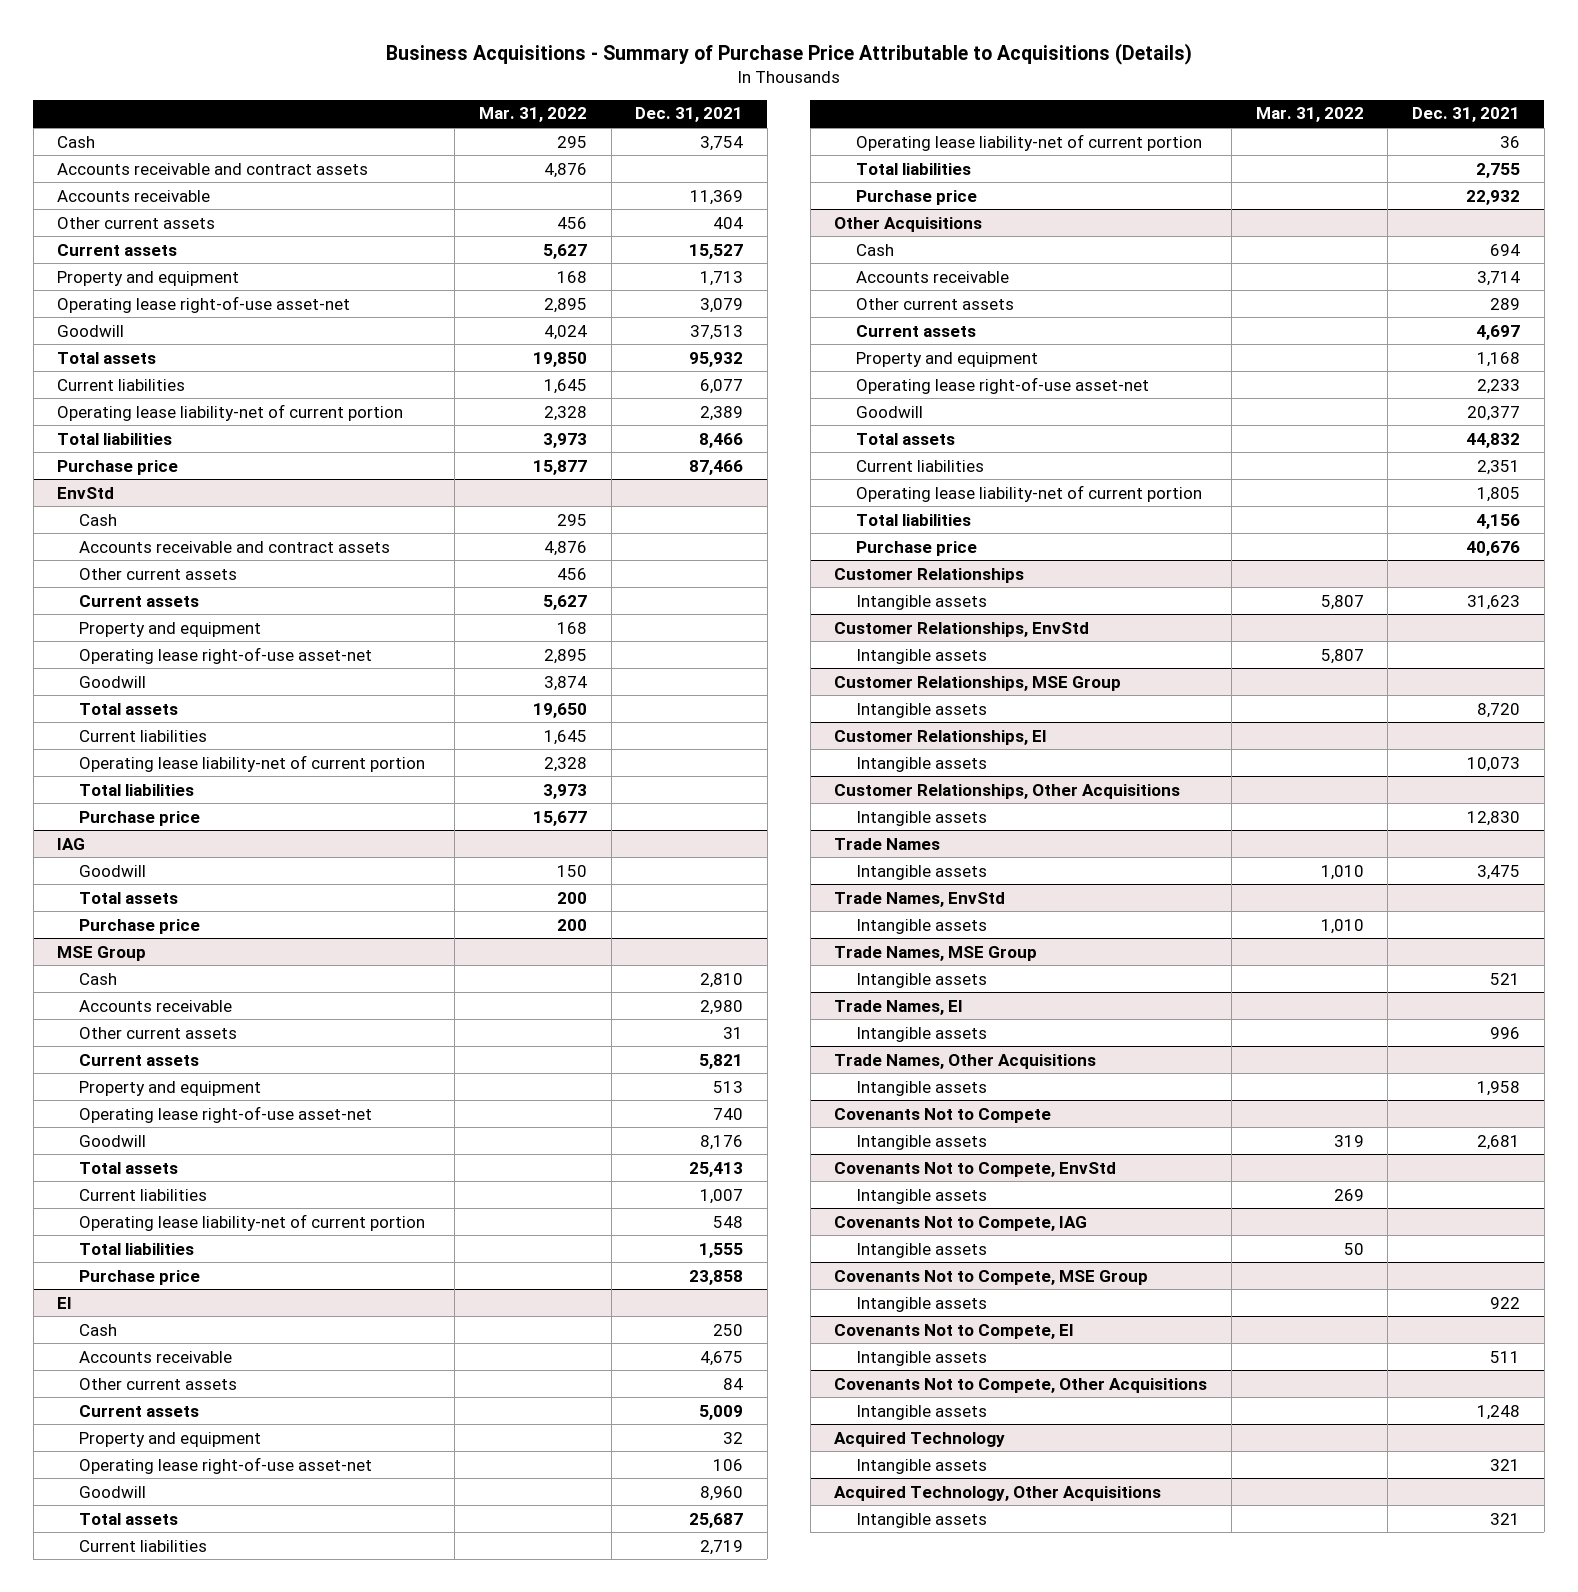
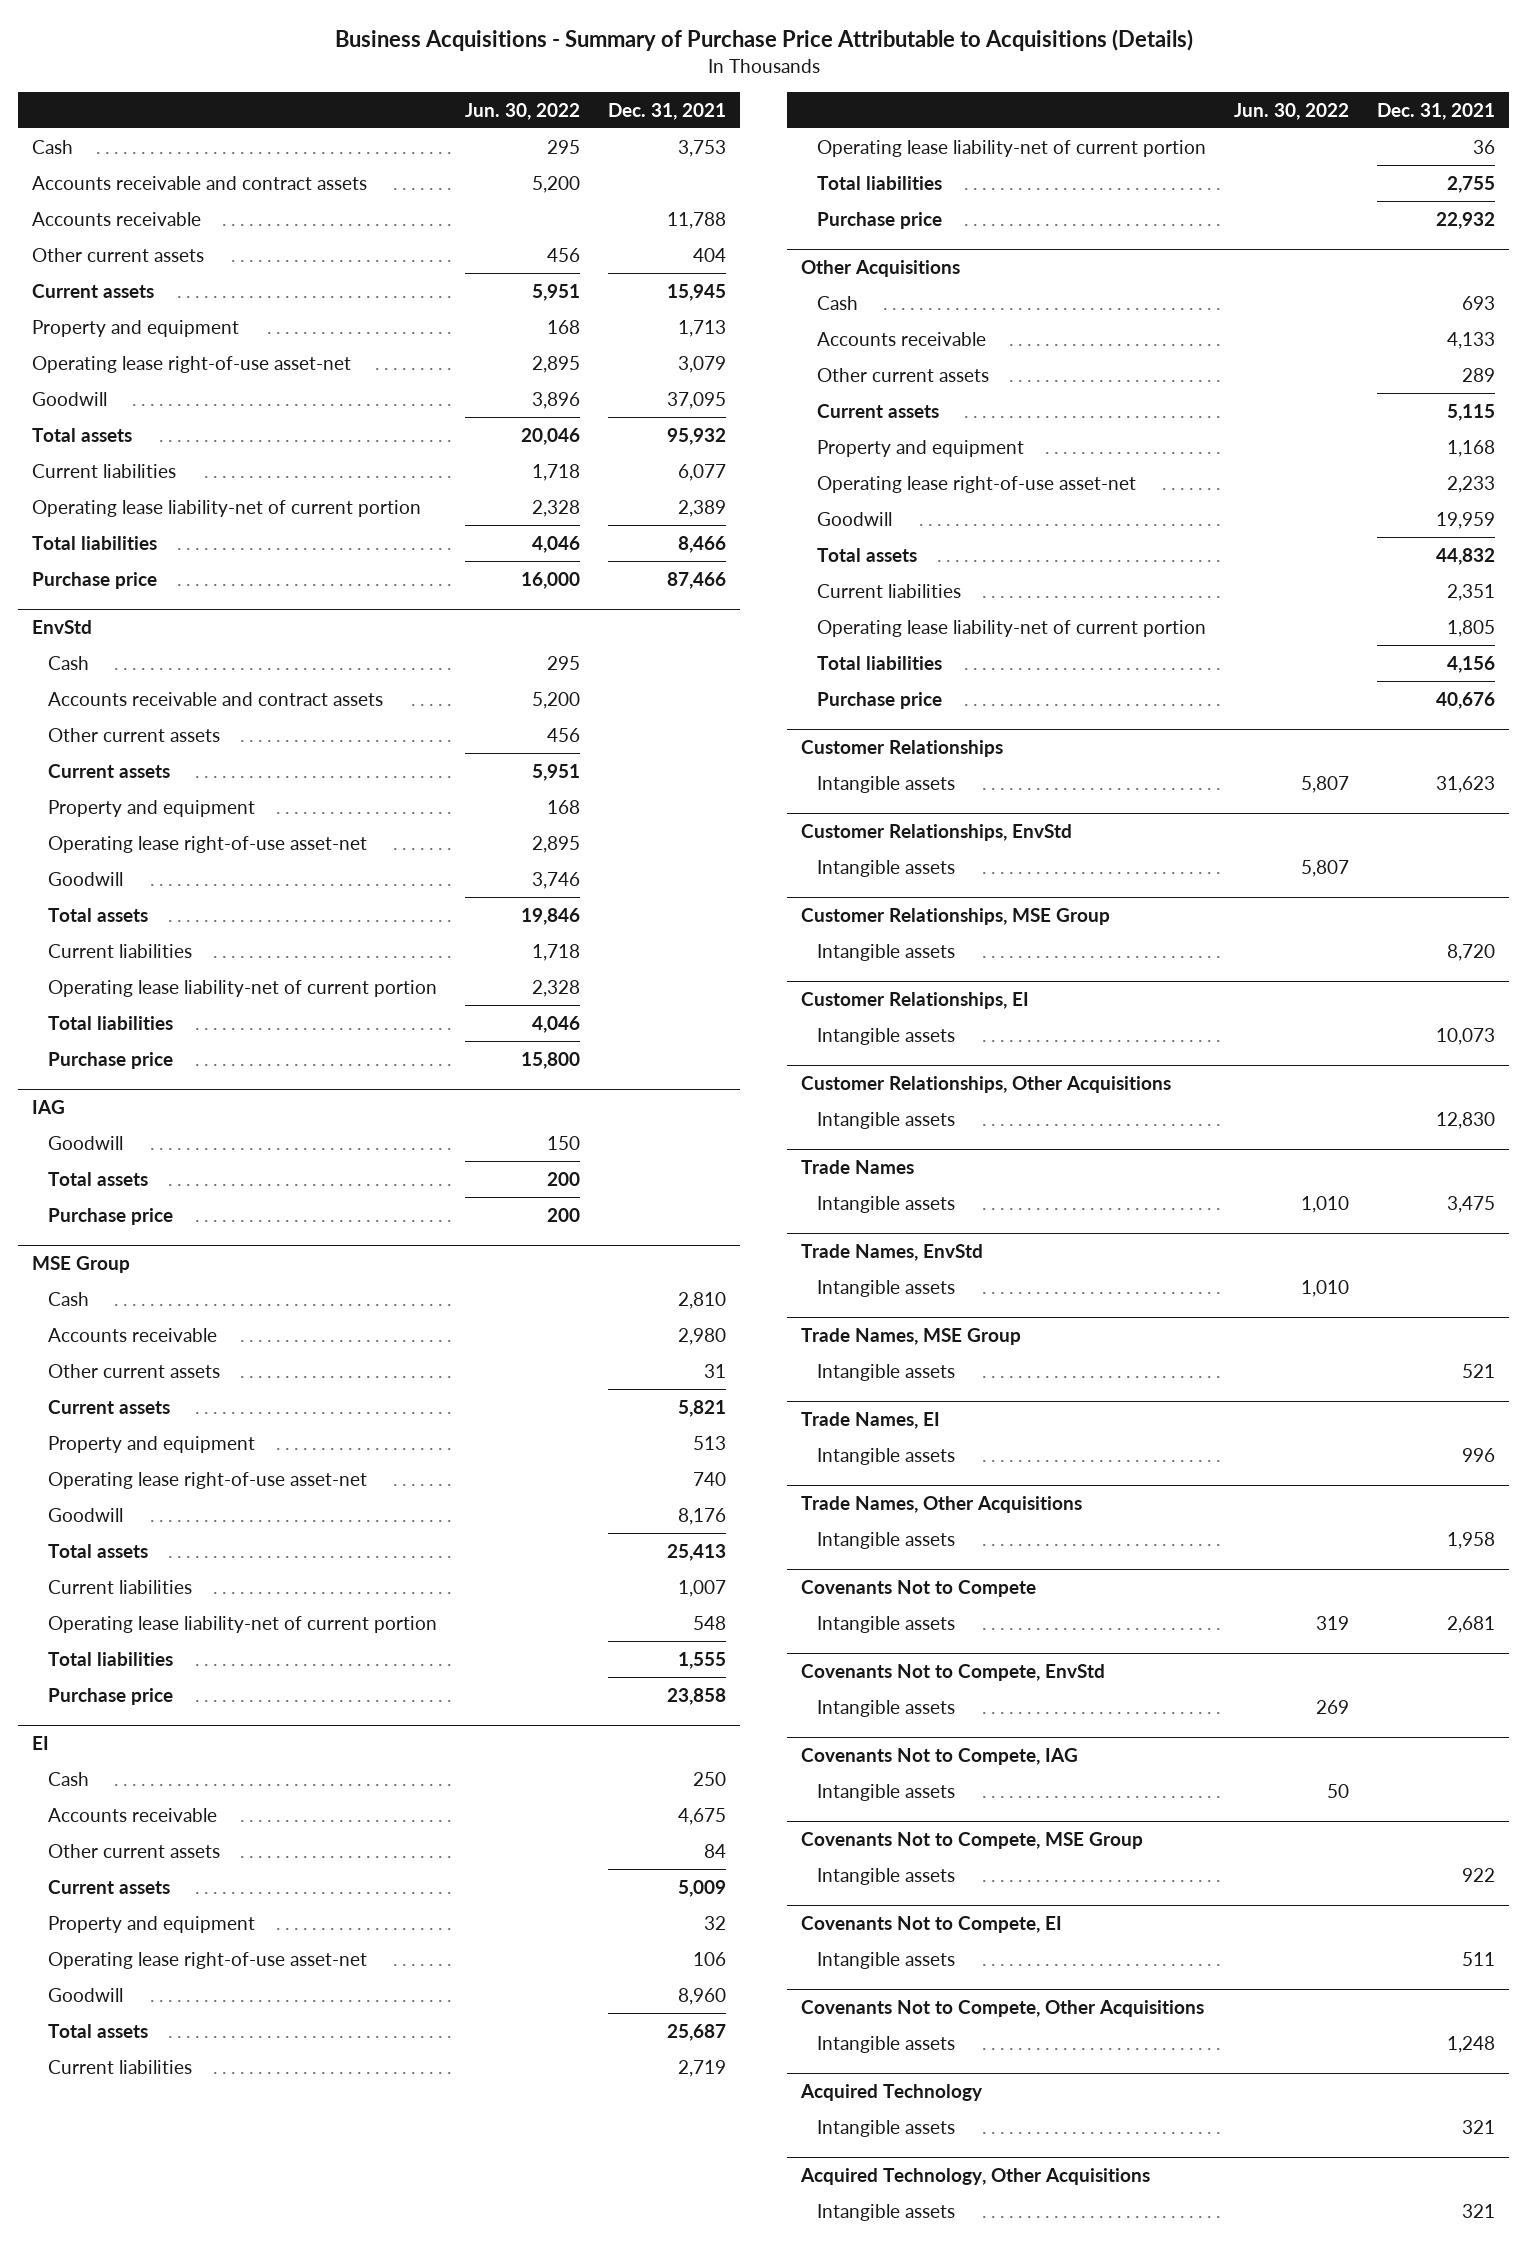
[478,107,587,123] Mar. 31, 2022 -> none
none -> [465,102,581,120] Jun. 30, 2022
[700,135,744,151] 3,754 -> [678,139,727,157] 3,753
[690,189,744,205] 11,369 -> [667,211,727,229] 11,788
[689,243,744,259] 15,527 -> [667,283,727,301] 15,945
[690,324,744,340] 37,513 -> [667,391,727,409] 37,095
[1490,243,1521,256] 694 -> [1462,295,1496,310] 693
[1477,270,1521,286] 3,714 -> [1447,331,1496,349] 4,133
[1476,324,1521,340] 4,697 -> [1447,403,1496,421] 5,115
[1467,405,1521,421] 20,377 -> [1436,511,1496,529] 19,959

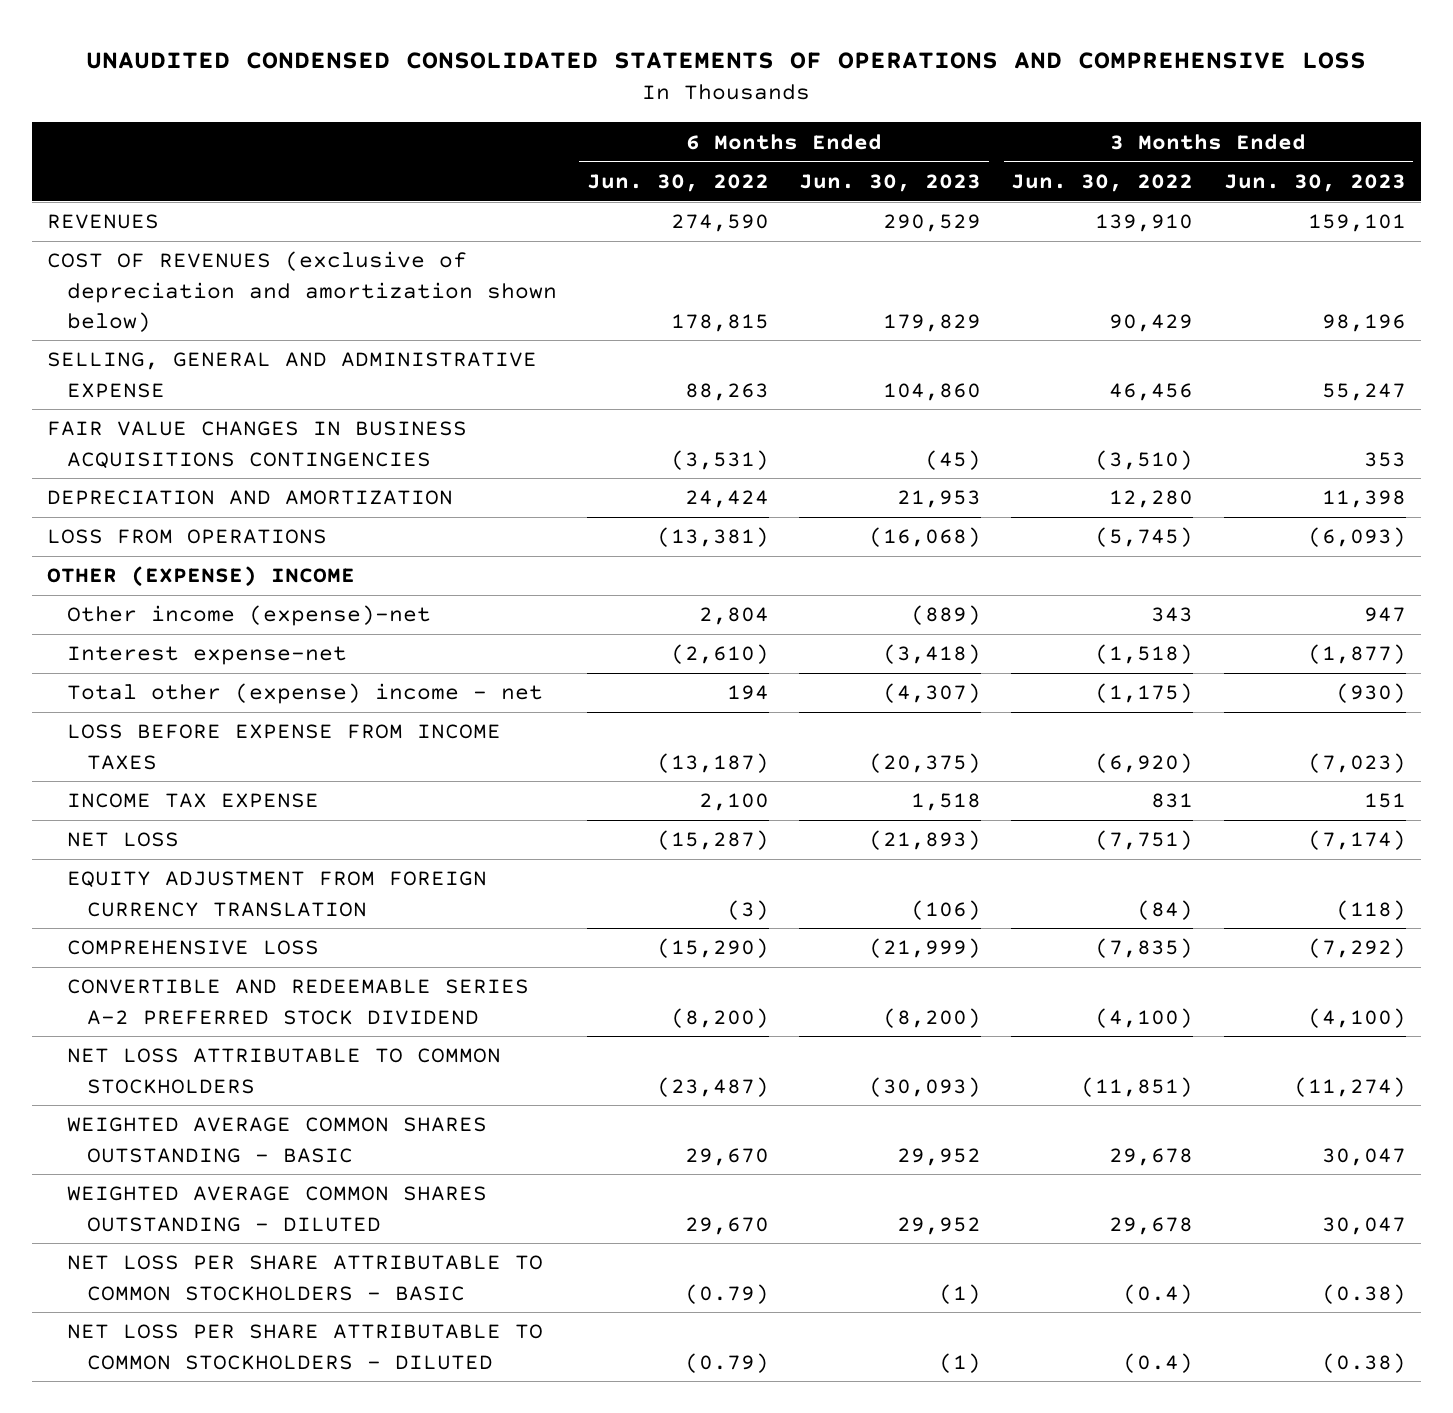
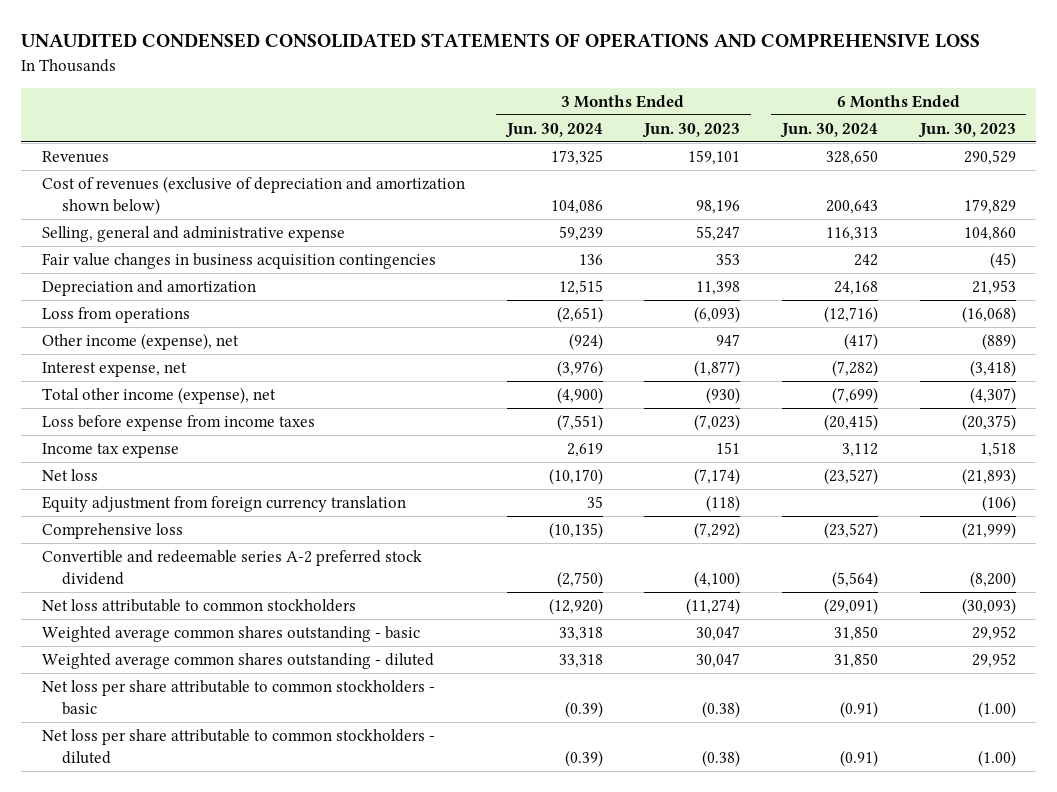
[586,173,769,192] Jun. 30, 2022 -> none
[1011,173,1194,192] Jun. 30, 2022 -> none
none -> [504,122,603,138] Jun. 30, 2024
none -> [779,122,878,138] Jun. 30, 2024
[47,566,356,588] OTHER (EXPENSE) INCOME -> none
[47,214,160,230] REVENUES -> [41,151,109,164] Revenues
[47,251,557,332] COST OF REVENUES (exclusive of depreciation and amortization shown below) -> [41,176,465,215] Cost of revenues (exclusive of depreciation and amortization shown below)
[47,352,538,398] SELLING, GENERAL AND ADMINISTRATIVE EXPENSE -> [41,226,345,243] Selling, general and administrative expense
[47,421,468,469] FAIR VALUE CHANGES IN BUSINESS ACQUISITIONS CONTINGENCIES -> [41,253,436,270] Fair value changes in business acquisition contingencies
[47,490,454,506] DEPRECIATION AND AMORTIZATION -> [41,280,256,297] Depreciation and amortization
[47,529,328,545] LOSS FROM OPERATIONS -> [41,307,190,324] Loss from operations
[66,605,431,627] Other income (expense)-net -> [41,333,239,351] Other income (expense), net
[66,646,347,666] Interest expense-net -> [41,362,187,378] Interest expense, net
[66,683,543,705] Total other (expense) income - net -> [41,387,276,405] Total other income (expense), net
[66,724,501,770] LOSS BEFORE EXPENSE FROM INCOME TAXES -> [41,415,315,432] Loss before expense from income taxes
[66,793,319,809] INCOME TAX EXPENSE -> [41,443,179,459] Income tax expense
[66,832,179,848] NET LOSS -> [41,469,98,482] Net loss
[66,871,487,917] EQUITY ADJUSTMENT FROM FOREIGN CURRENCY TRANSLATION -> [41,496,406,513] Equity adjustment from foreign currency translation
[66,940,319,956] COMPREHENSIVE LOSS -> [41,523,183,540] Comprehensive loss
[66,979,529,1025] CONVERTIBLE AND REDEEMABLE SERIES A-2 PREFERRED STOCK DIVIDEND -> [41,550,422,585] Convertible and redeemable series A-2 preferred stock dividend
[66,1048,501,1094] NET LOSS ATTRIBUTABLE TO COMMON STOCKHOLDERS -> [41,599,356,613] Net loss attributable to common stockholders
[66,1117,487,1163] WEIGHTED AVERAGE COMMON SHARES OUTSTANDING - BASIC -> [41,626,420,643] Weighted average common shares outstanding - basic
[66,1186,487,1232] WEIGHTED AVERAGE COMMON SHARES OUTSTANDING - DILUTED -> [41,653,434,670] Weighted average common shares outstanding - diluted
[66,1255,543,1301] NET LOSS PER SHARE ATTRIBUTABLE TO COMMON STOCKHOLDERS - BASIC -> [41,680,435,715] Net loss per share attributable to common stockholders - basic
[939,1283,982,1304] (1) -> [977,700,1016,718] (1.00)
[66,1324,543,1370] NET LOSS PER SHARE ATTRIBUTABLE TO COMMON STOCKHOLDERS - DILUTED -> [41,729,435,764] Net loss per share attributable to common stockholders - diluted
[939,1352,982,1373] (1) -> [977,749,1016,767] (1.00)

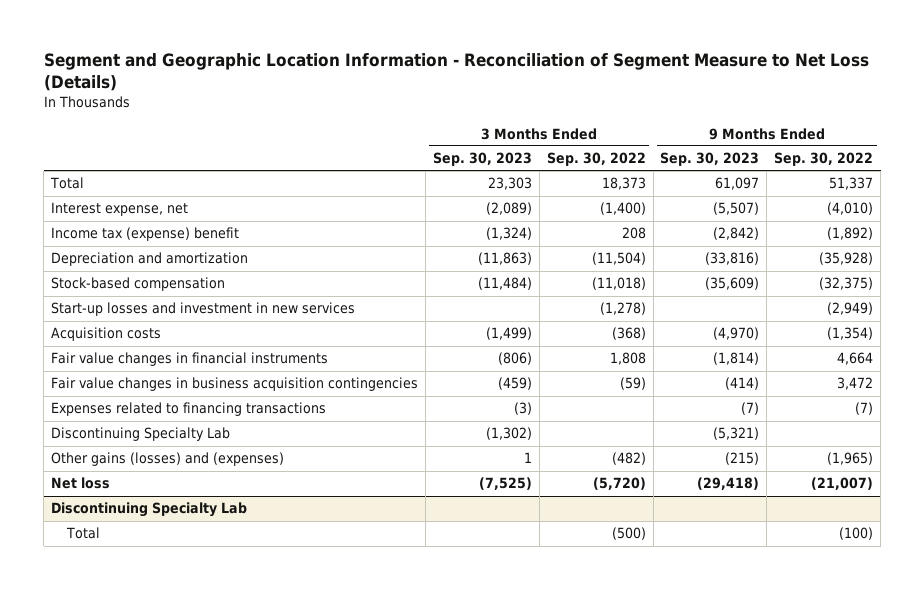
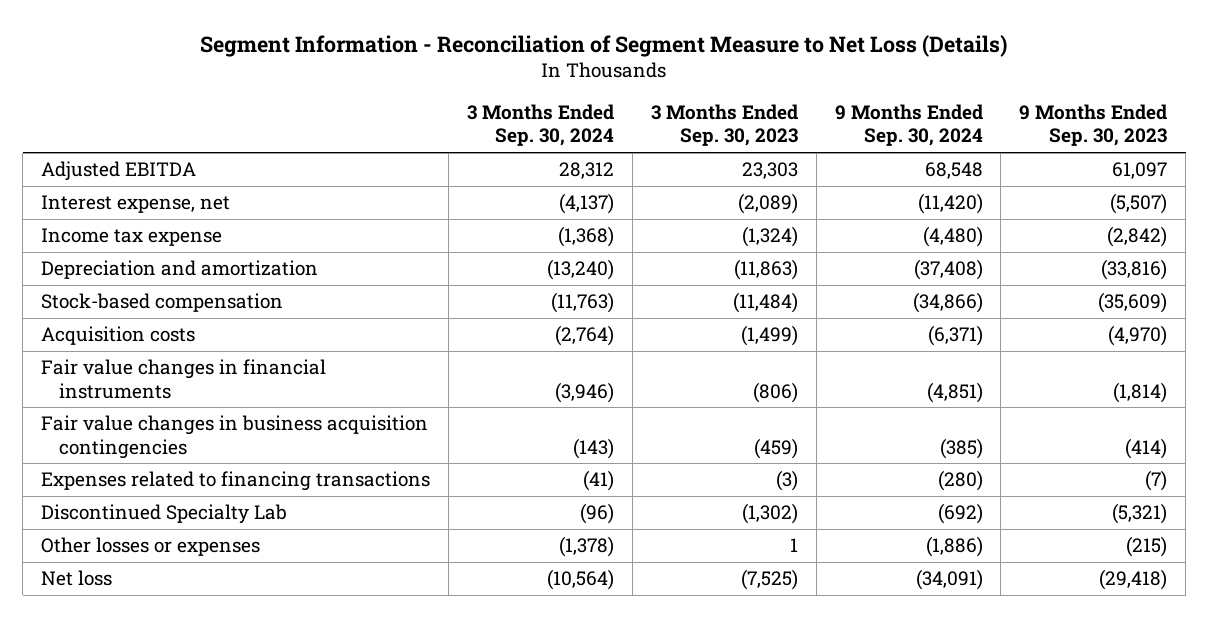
[43,52,869,91] Segment and Geographic Location Information - Reconciliation of Segment Measure to Net Loss (Details) -> [200,34,1008,57] Segment Information - Reconciliation of Segment Measure to Net Loss (Details)
[546,152,646,167] Sep. 30, 2022 -> none
[774,152,874,167] Sep. 30, 2022 -> none
none -> [466,104,614,147] 3 Months Ended Sep. 30, 2024
none -> [834,104,983,147] 9 Months Ended Sep. 30, 2024
[49,177,84,190] Total -> [41,161,197,182] Adjusted EBITDA
[50,227,239,242] Income tax (expense) benefit -> [41,228,223,247] Income tax expense
[50,302,355,317] Start-up losses and investment in new services -> none
[50,427,230,442] Discontinuing Specialty Lab -> [41,504,288,525] Discontinued Specialty Lab
[50,452,284,467] Other gains (losses) and (expenses) -> [41,537,261,557] Other losses or expenses
[50,502,247,518] Discontinuing Specialty Lab -> none
[65,527,100,540] Total -> none

